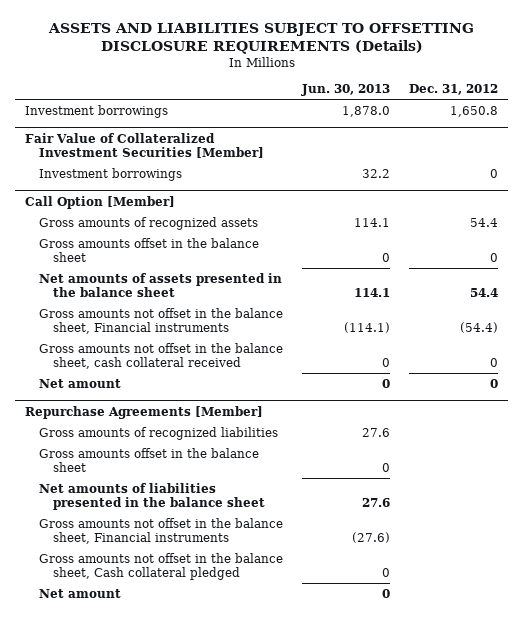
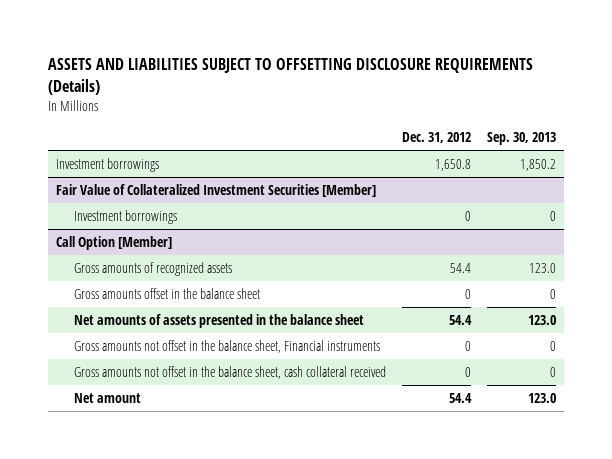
[301,84,391,97] Jun. 30, 2013 -> none
none -> [486,132,556,146] Sep. 30, 2013
[460,321,499,333] (54.4) -> [464,340,471,351] 0
[24,405,263,419] Repurchase Agreements [Member] -> none
[38,426,278,440] Gross amounts of recognized liabilities -> none
[38,447,259,472] Gross amounts offset in the balance sheet -> none
[38,482,266,510] Net amounts of liabilities presented in the balance sheet -> none
[38,517,283,544] Gross amounts not offset in the balance sheet, Financial instruments -> none
[38,552,283,580] Gross amounts not offset in the balance sheet, Cash collateral pledged -> none
[38,588,121,598] Net amount -> none
[490,378,499,388] 0 -> [448,392,472,403] 54.4

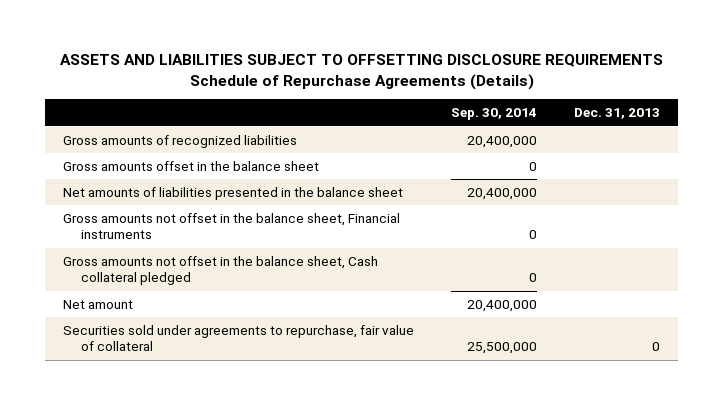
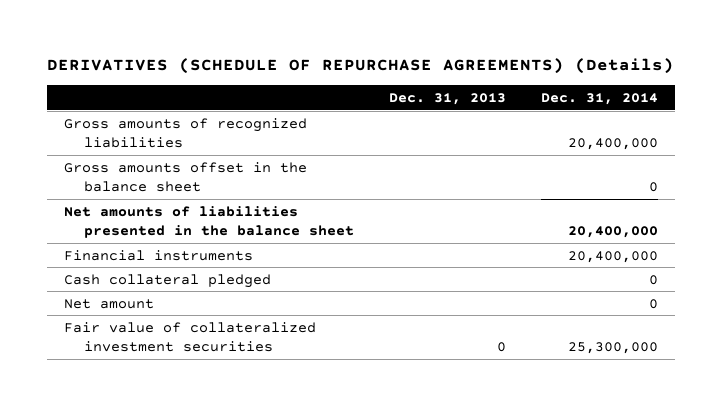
[59,54,663,91] ASSETS AND LIABILITIES SUBJECT TO OFFSETTING DISCLOSURE REQUIREMENTS Schedule of Repurchase Agreements (Details) -> [46,58,674,75] DERIVATIVES (SCHEDULE OF REPURCHASE AGREEMENTS) (Details)
[451,108,538,121] Sep. 30, 2014 -> none
none -> [540,92,658,105] Dec. 31, 2014
[63,212,401,240] Gross amounts not offset in the balance sheet, Financial instruments -> [64,249,254,261] Financial instruments
[63,255,379,286] Gross amounts not offset in the balance sheet, Cash collateral pledged -> [64,273,272,288] Cash collateral pledged
[63,324,415,352] Securities sold under agreements to repurchase, fair value of collateral -> [64,321,317,353] Fair value of collateralized investment securities

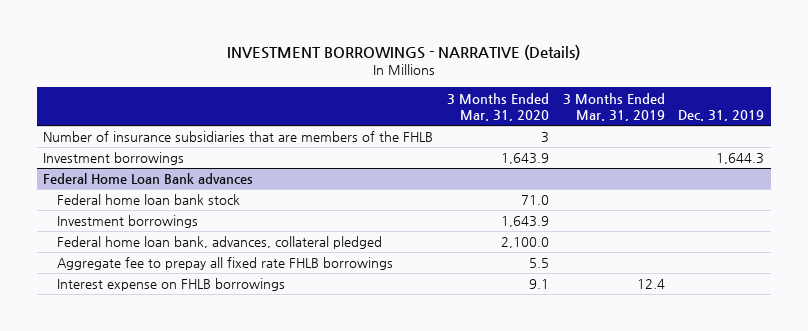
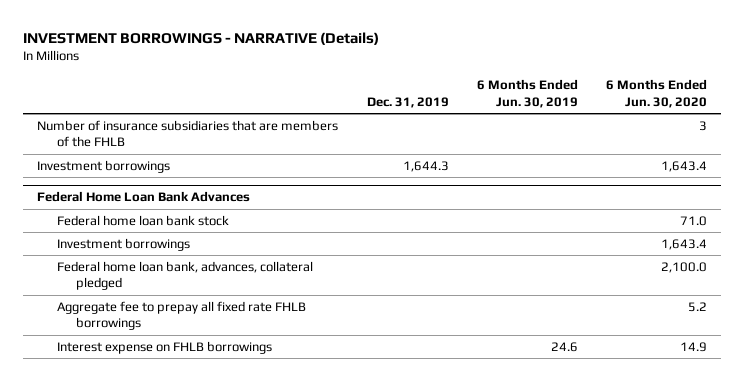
[446,92,549,122] 3 Months Ended Mar. 31, 2020 -> none
[562,92,665,122] 3 Months Ended Mar. 31, 2019 -> none
none -> [476,79,578,108] 6 Months Ended Jun. 30, 2019
none -> [606,79,708,108] 6 Months Ended Jun. 30, 2020
[43,173,254,185] Federal Home Loan Bank advances -> [37,191,251,203] Federal Home Loan Bank Advances

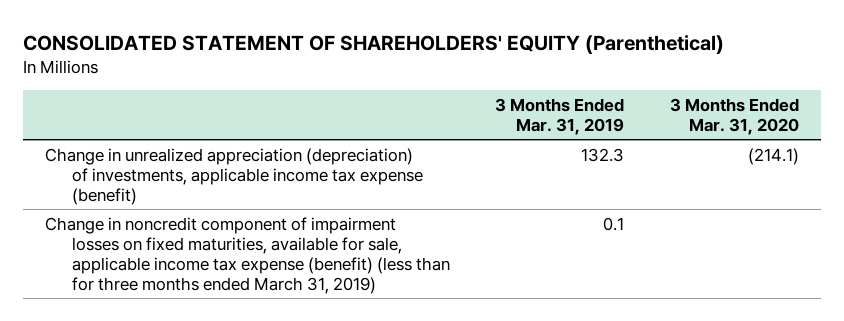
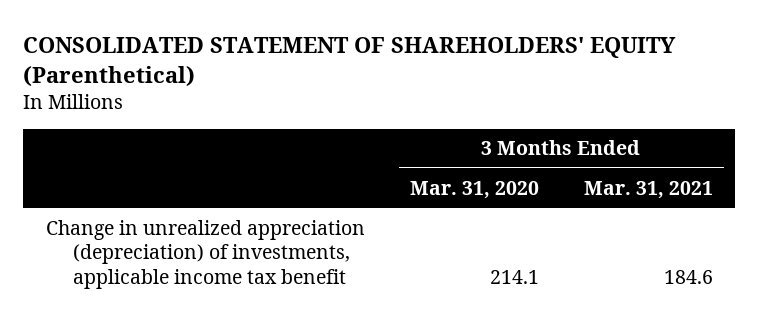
[495,97,625,135] 3 Months Ended Mar. 31, 2019 -> none
none -> [583,180,713,199] Mar. 31, 2021
[45,216,451,295] Change in noncredit component of impairment losses on fixed maturities, available for sale, applicable income tax expense (benefit) (less than for three months ended March 31, 2019) -> none
[45,147,424,205] Change in unrealized appreciation (depreciation) of investments, applicable income tax expense (benefit) -> [45,219,365,289] Change in unrealized appreciation (depreciation) of investments, applicable income tax benefit
[747,147,799,165] (214.1) -> [489,269,539,284] 214.1

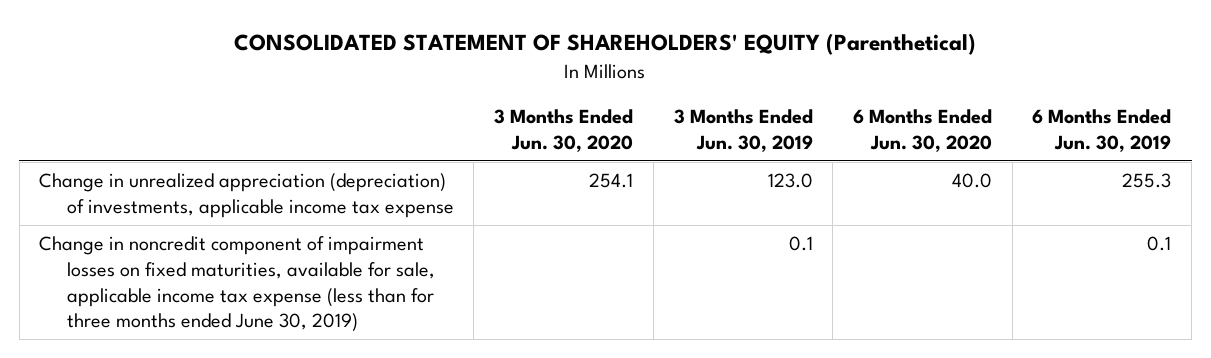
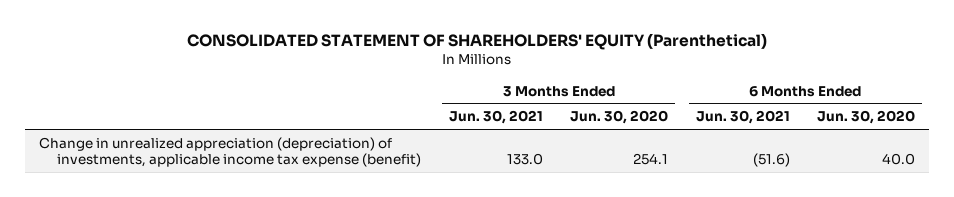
[673,109,813,152] 3 Months Ended Jun. 30, 2019 -> none
[1032,109,1172,152] 6 Months Ended Jun. 30, 2019 -> none
none -> [448,110,543,125] Jun. 30, 2021
none -> [695,110,790,125] Jun. 30, 2021
[39,236,435,333] Change in noncredit component of impairment losses on fixed maturities, available for sale, applicable income tax expense (less than for three months ended June 30, 2019) -> none
[39,173,454,218] Change in unrealized appreciation (depreciation) of investments, applicable income tax expense -> [39,136,422,168] Change in unrealized appreciation (depreciation) of investments, applicable income tax expense (benefit)

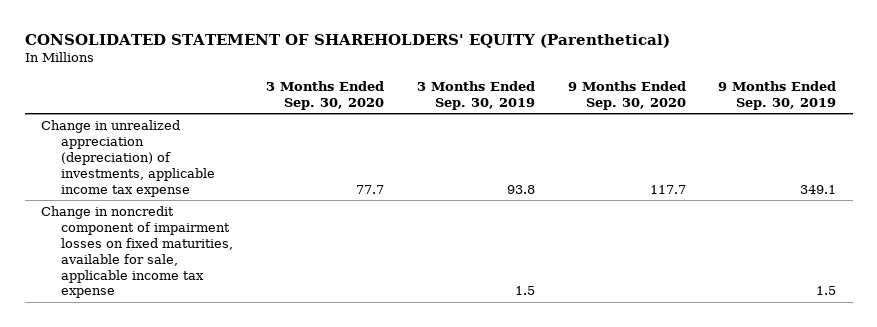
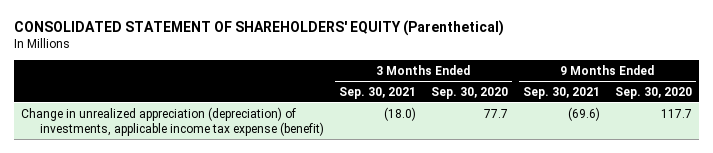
[416,80,535,110] 3 Months Ended Sep. 30, 2019 -> none
[718,80,837,110] 9 Months Ended Sep. 30, 2019 -> none
none -> [338,86,416,99] Sep. 30, 2021
none -> [522,86,600,99] Sep. 30, 2021
[41,205,233,299] Change in noncredit component of impairment losses on fixed maturities, available for sale, applicable income tax expense -> none
[41,119,215,197] Change in unrealized appreciation (depreciation) of investments, applicable income tax expense -> [21,106,324,136] Change in unrealized appreciation (depreciation) of investments, applicable income tax expense (benefit)

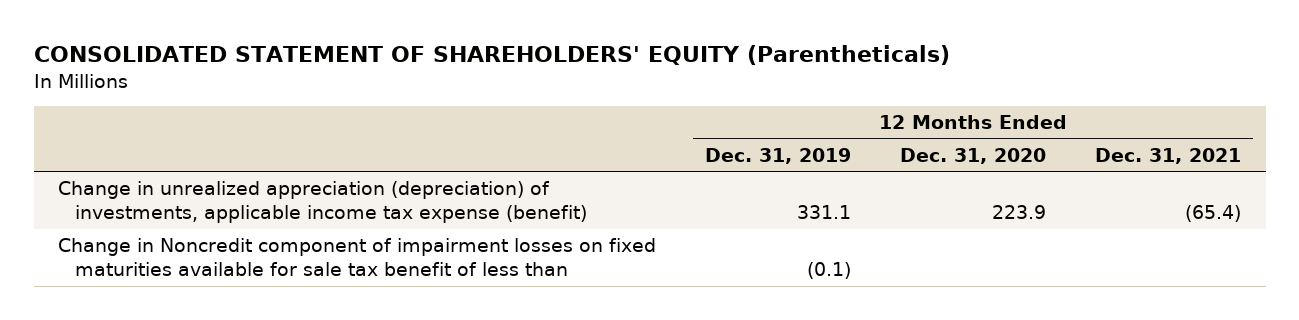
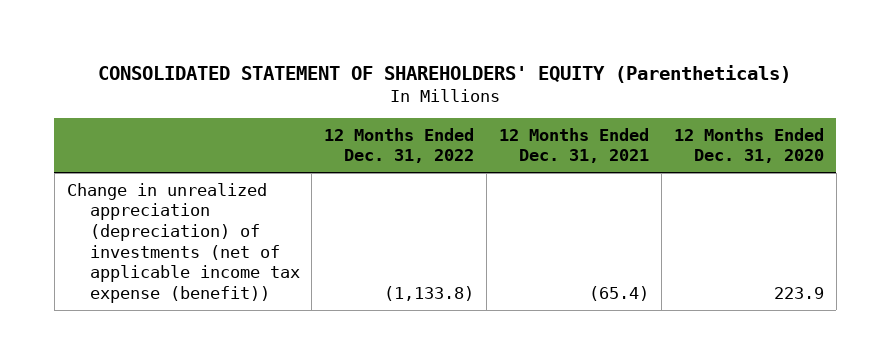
[705,147,852,164] Dec. 31, 2019 -> none
none -> [324,127,475,164] 12 Months Ended Dec. 31, 2022
[58,238,657,277] Change in Noncredit component of impairment losses on fixed maturities available for sale tax benefit of less than -> none
[58,181,588,224] Change in unrealized appreciation (depreciation) of investments, applicable income tax expense (benefit) -> [66,182,300,304] Change in unrealized appreciation (depreciation) of investments (net of applicable income tax expense (benefit))

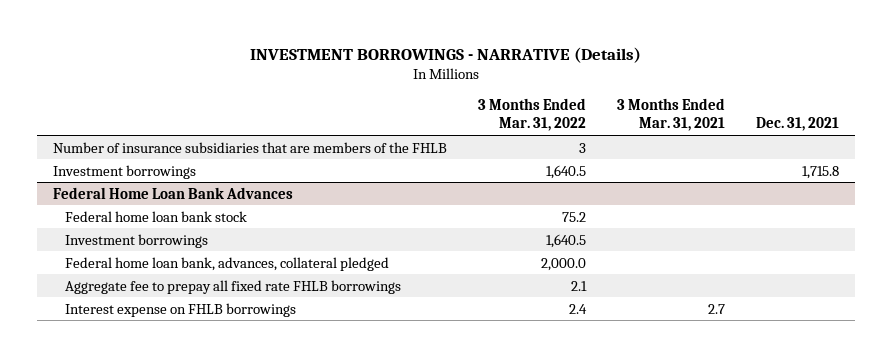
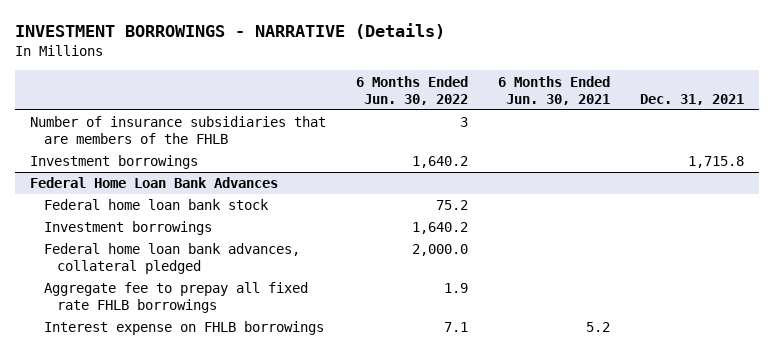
[478,98,587,132] 3 Months Ended Mar. 31, 2022 -> none
[617,98,726,132] 3 Months Ended Mar. 31, 2021 -> none
none -> [356,75,469,105] 6 Months Ended Jun. 30, 2022
none -> [498,75,611,105] 6 Months Ended Jun. 30, 2021
[65,256,390,271] Federal home loan bank, advances, collateral pledged -> [43,243,300,275] Federal home loan bank advances, collateral pledged

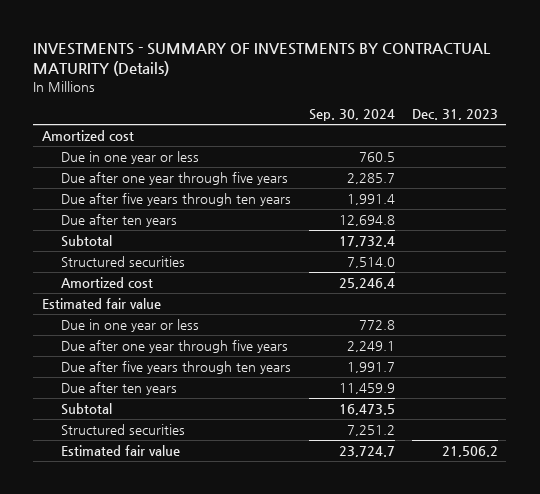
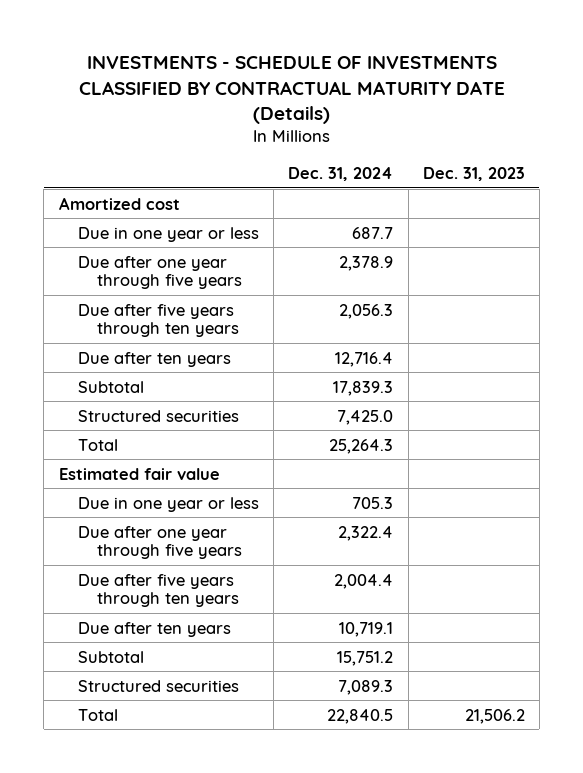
[33,43,492,77] INVESTMENTS - SUMMARY OF INVESTMENTS BY CONTRACTUAL MATURITY (Details) -> [78,56,505,124] INVESTMENTS - SCHEDULE OF INVESTMENTS CLASSIFIED BY CONTRACTUAL MATURITY DATE (Details)
[308,109,395,122] Sep. 30, 2024 -> none
none -> [288,166,394,181] Dec. 31, 2024
[61,276,154,288] Amortized cost -> [77,438,118,451] Total
[61,444,181,456] Estimated fair value -> [77,708,118,721] Total

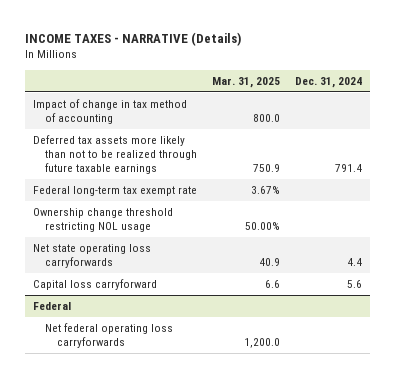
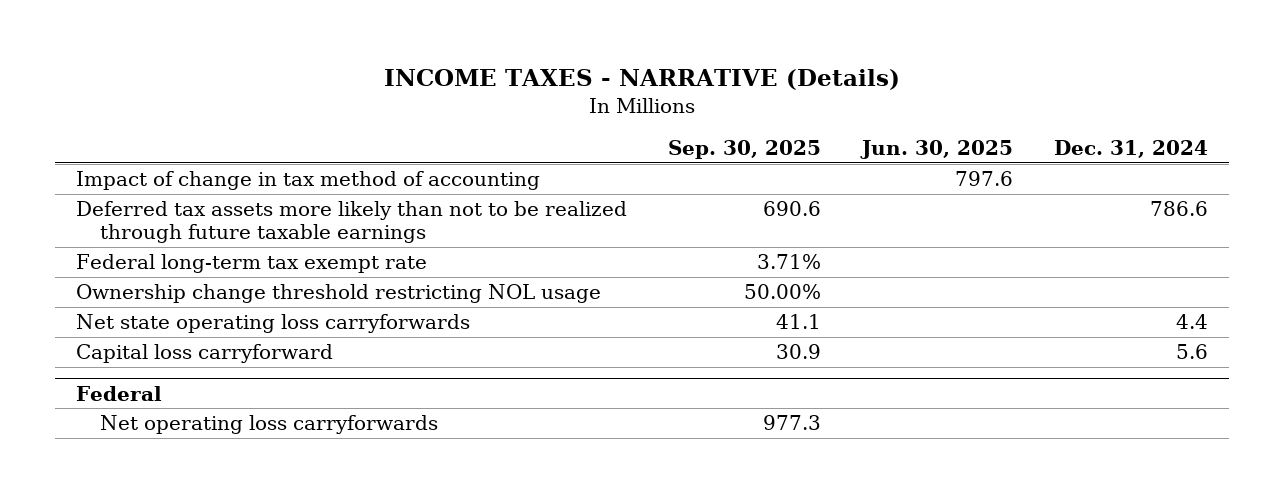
[211,76,280,88] Mar. 31, 2025 -> none
none -> [668,139,822,159] Sep. 30, 2025
none -> [860,139,1014,159] Jun. 30, 2025
[335,164,363,173] 791.4 -> [1150,201,1209,217] 786.6
[44,322,173,349] Net federal operating loss carryforwards -> [99,415,438,435] Net operating loss carryforwards

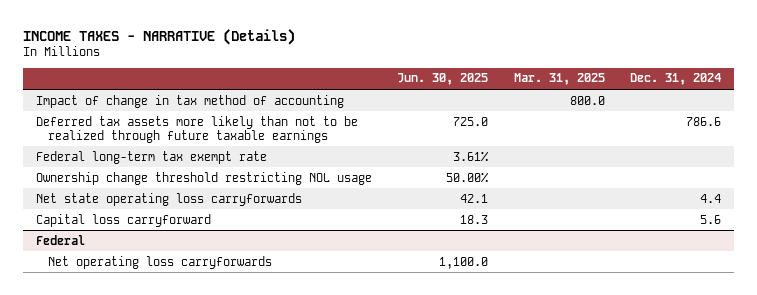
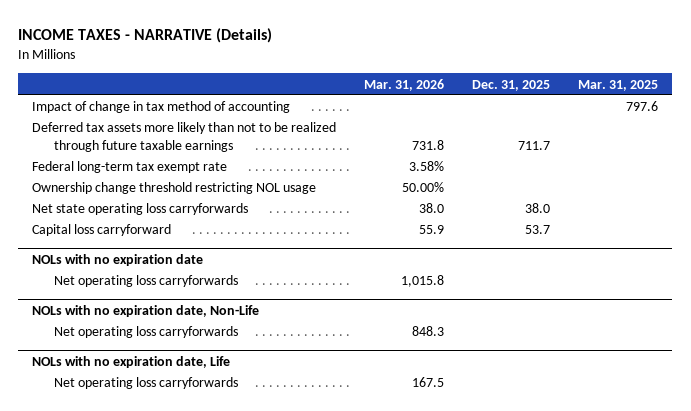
[397,73,489,86] Jun. 30, 2025 -> none
[629,73,721,86] Dec. 31, 2024 -> none
none -> [364,78,445,91] Mar. 31, 2026
none -> [472,79,551,91] Dec. 31, 2025
[569,95,605,105] 800.0 -> [626,101,659,112] 797.6
[35,234,85,245] Federal -> none
[47,255,272,269] Net operating loss carryforwards -> none
none -> [32,254,204,267] NOLs with no expiration date
none -> [53,275,238,288] Net operating loss carryforwards
none -> [32,305,260,318] NOLs with no expiration date, Non-Life
none -> [53,326,238,339] Net operating loss carryforwards
none -> [32,356,231,369] NOLs with no expiration date, Life
none -> [53,377,238,390] Net operating loss carryforwards

